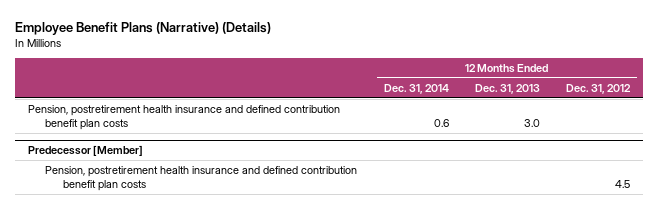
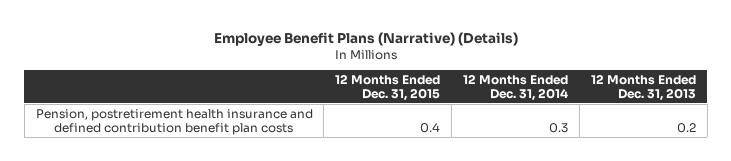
[566,83,632,94] Dec. 31, 2012 -> none
none -> [335,74,441,101] 12 Months Ended Dec. 31, 2015
[27,145,143,157] Predecessor [Member] -> none
[45,165,358,192] Pension, postretirement health insurance and defined contribution benefit plan costs -> none
[433,119,449,128] 0.6 -> [549,122,569,133] 0.3
[523,119,540,128] 3.0 -> [676,122,696,133] 0.2

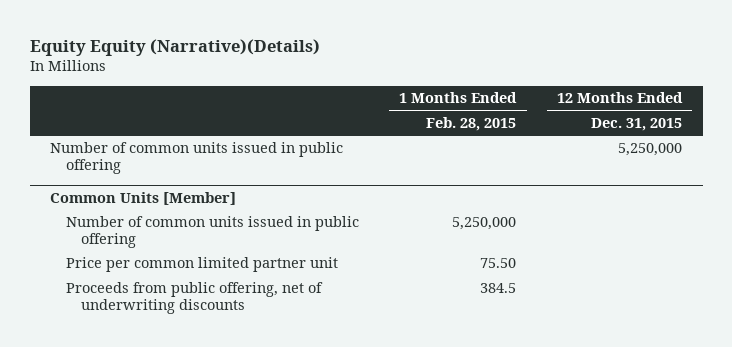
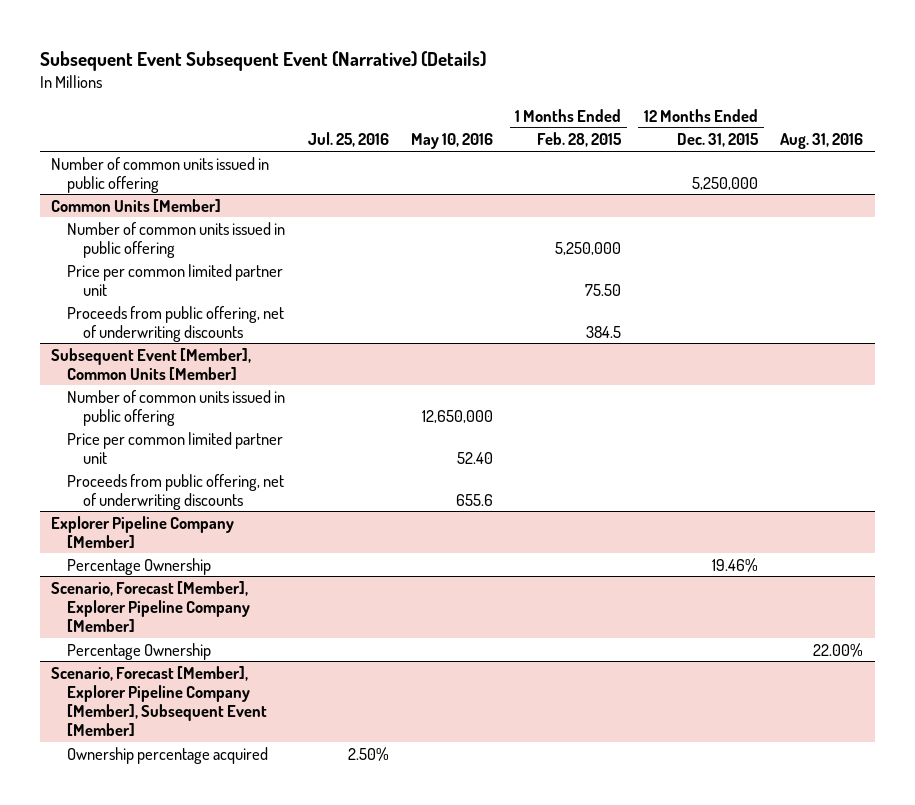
[29,39,320,57] Equity Equity (Narrative)(Details) -> [40,50,487,71] Subsequent Event Subsequent Event (Narrative) (Details)
none -> [307,132,389,148] Jul. 25, 2016
none -> [410,133,493,150] May 10, 2016
none -> [780,133,864,150] Aug. 31, 2016
none -> [51,347,252,380] Subsequent Event [Member], Common Units [Member]
none -> [67,389,286,426] Number of common units issued in public offering
none -> [67,431,284,464] Price per common limited partner unit
none -> [67,473,285,510] Proceeds from public offering, net of underwriting discounts
none -> [51,515,235,548] Explorer Pipeline Company [Member]
none -> [67,557,212,575] Percentage Ownership
none -> [51,580,251,633] Scenario, Forecast [Member], Explorer Pipeline Company [Member]
none -> [67,642,212,660] Percentage Ownership
none -> [51,665,268,737] Scenario, Forecast [Member], Explorer Pipeline Company [Member], Subsequent Event [Member]
none -> [67,746,269,764] Ownership percentage acquired

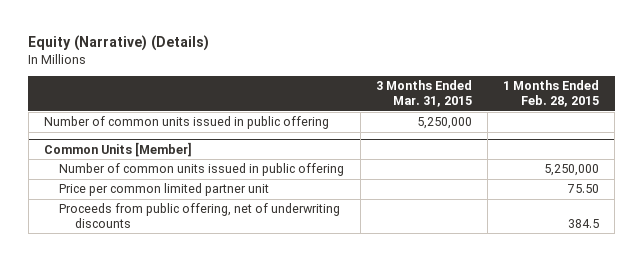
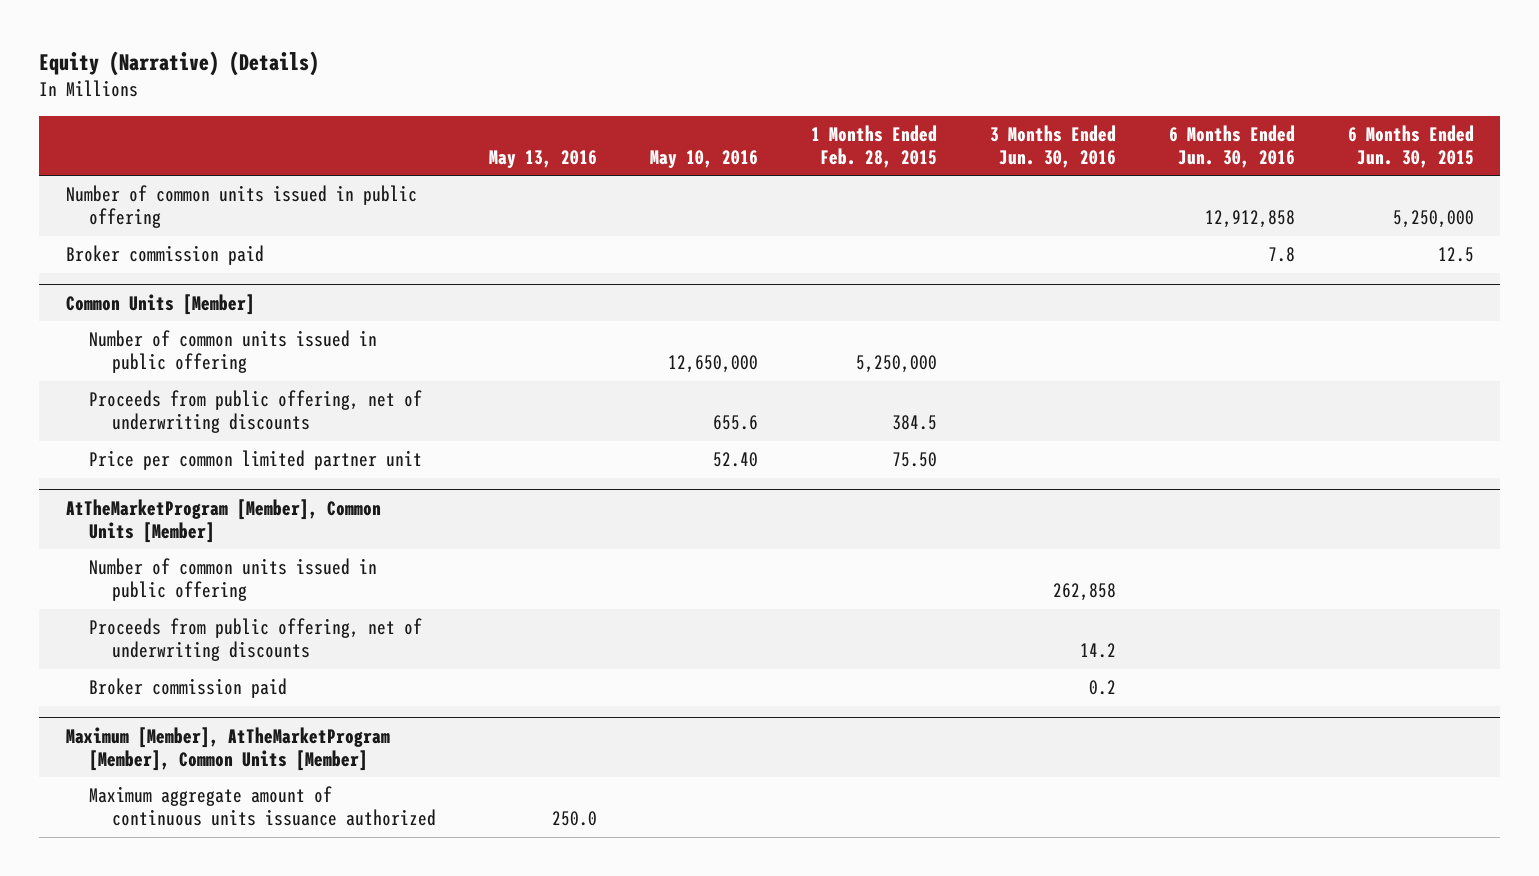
[375,80,472,108] 3 Months Ended Mar. 31, 2015 -> none
none -> [489,150,598,169] May 13, 2016
none -> [650,150,759,169] May 10, 2016
none -> [990,125,1117,169] 3 Months Ended Jun. 30, 2016
none -> [1168,125,1295,169] 6 Months Ended Jun. 30, 2016
none -> [1347,125,1474,169] 6 Months Ended Jun. 30, 2015
none -> [65,245,264,266] Broker commission paid
[59,183,270,197] Price per common limited partner unit -> [89,450,423,471] Price per common limited partner unit
none -> [65,498,381,543] AtTheMarketProgram [Member], Common Units [Member]
none -> [89,558,378,602] Number of common units issued in public offering
none -> [89,618,423,662] Proceeds from public offering, net of underwriting discounts
none -> [89,678,288,699] Broker commission paid
none -> [65,726,390,771] Maximum [Member], AtTheMarketProgram [Member], Common Units [Member]
none -> [89,786,437,827] Maximum aggregate amount of continuous units issuance authorized

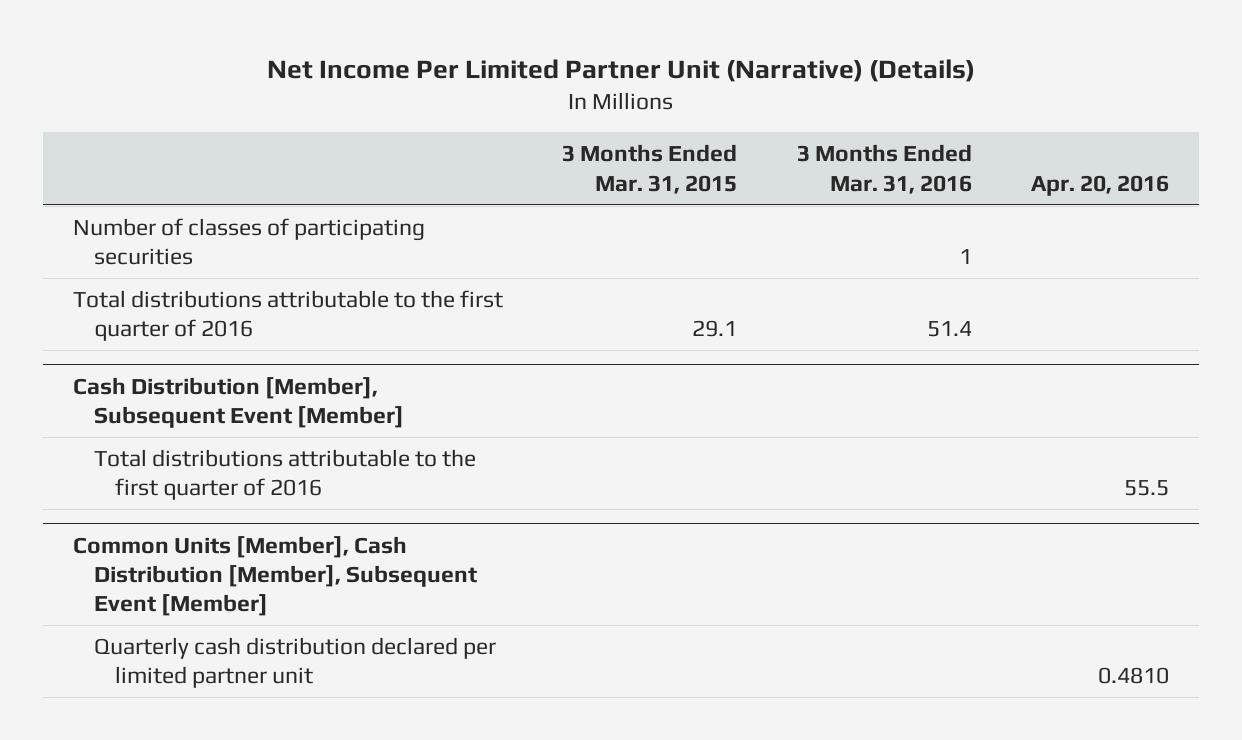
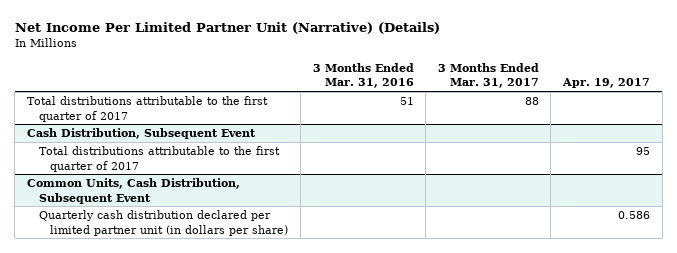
[562,144,738,194] 3 Months Ended Mar. 31, 2015 -> none
[1031,174,1170,196] Apr. 20, 2016 -> none
none -> [437,62,539,89] 3 Months Ended Mar. 31, 2017
none -> [562,78,651,89] Apr. 19, 2017
[72,218,425,266] Number of classes of participating securities -> none
[72,290,503,342] Total distributions attributable to the first quarter of 2016 -> [27,96,269,122] Total distributions attributable to the first quarter of 2017
[926,321,972,338] 51.4 -> [399,97,414,106] 51
[72,376,404,428] Cash Distribution [Member], Subsequent Event [Member] -> [27,128,257,140] Cash Distribution, Subsequent Event
[93,449,476,501] Total distributions attributable to the first quarter of 2016 -> [38,146,280,172] Total distributions attributable to the first quarter of 2017
[72,535,477,617] Common Units [Member], Cash Distribution [Member], Subsequent Event [Member] -> [27,178,241,204] Common Units, Cash Distribution, Subsequent Event
[93,637,496,689] Quarterly cash distribution declared per limited partner unit -> [38,210,289,236] Quarterly cash distribution declared per limited partner unit (in dollars per share)

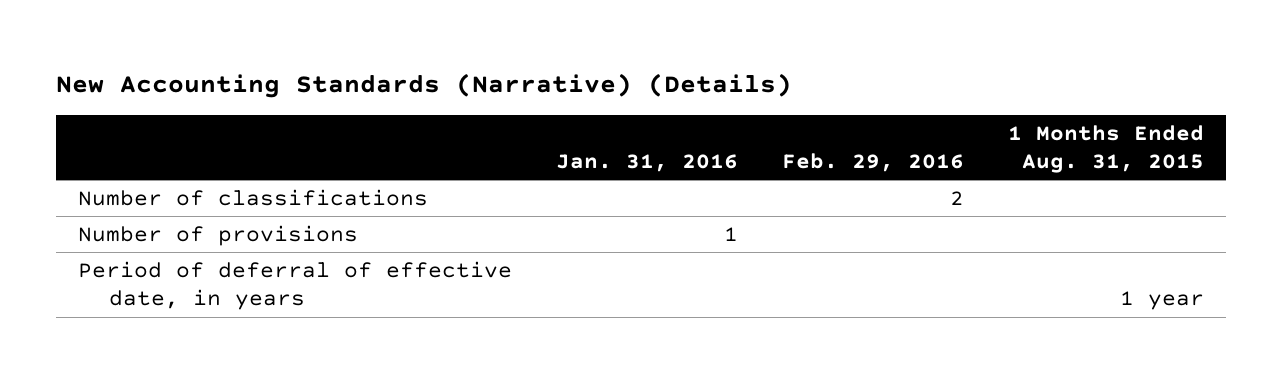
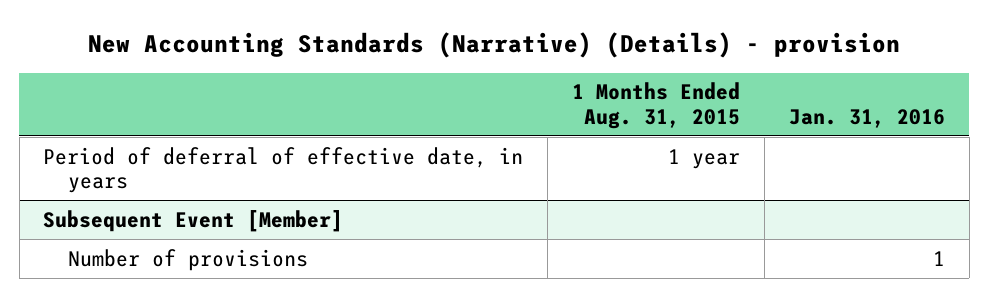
[55,72,792,98] New Accounting Standards (Narrative) (Details) -> [88,31,901,58] New Accounting Standards (Narrative) (Details) - provision
[782,152,965,172] Feb. 29, 2016 -> none
[78,189,429,207] Number of classifications -> none
[78,225,359,247] Number of provisions -> none
none -> [43,209,344,232] Subsequent Event [Member]
none -> [67,248,308,271] Number of provisions

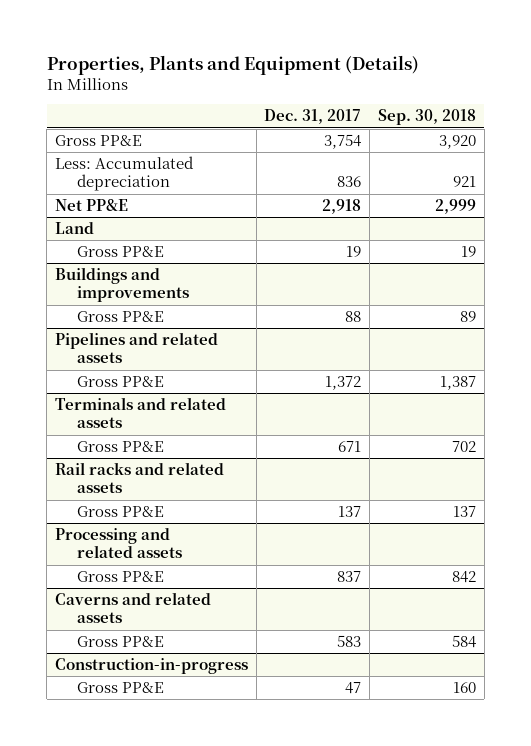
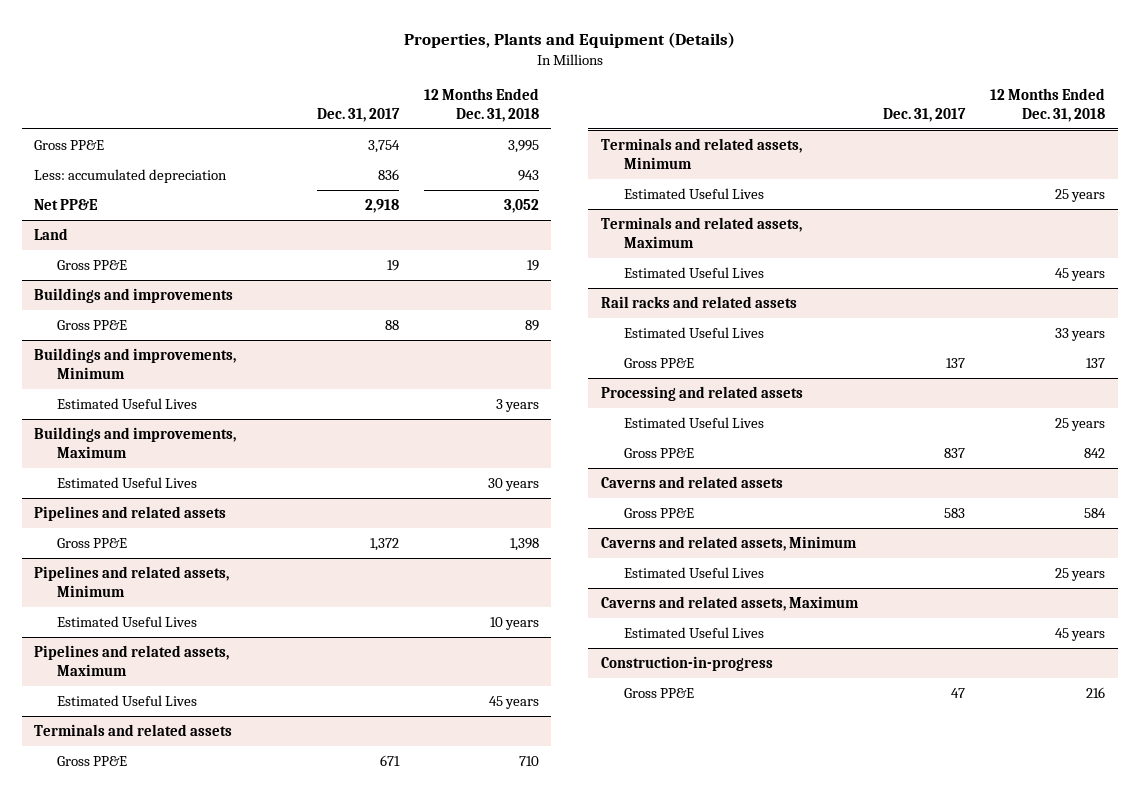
[377,109,476,126] Sep. 30, 2018 -> none
none -> [423,87,539,123] 12 Months Ended Dec. 31, 2018
[54,156,194,192] Less: Accumulated depreciation -> [34,169,228,184] Less: accumulated depreciation
none -> [34,348,237,380] Buildings and improvements, Minimum
none -> [57,398,198,410] Estimated Useful Lives
none -> [34,427,237,459] Buildings and improvements, Maximum
none -> [57,477,198,489] Estimated Useful Lives
none -> [34,566,230,598] Pipelines and related assets, Minimum
none -> [57,616,198,628] Estimated Useful Lives
none -> [34,645,230,677] Pipelines and related assets, Maximum
none -> [57,695,198,707] Estimated Useful Lives
none -> [600,138,802,170] Terminals and related assets, Minimum
none -> [623,188,764,200] Estimated Useful Lives
none -> [600,217,802,249] Terminals and related assets, Maximum
none -> [623,267,764,279] Estimated Useful Lives
none -> [623,327,764,339] Estimated Useful Lives
none -> [623,417,764,429] Estimated Useful Lives
none -> [600,536,857,552] Caverns and related assets, Minimum
none -> [623,567,764,579] Estimated Useful Lives
none -> [600,596,859,612] Caverns and related assets, Maximum
none -> [623,627,764,639] Estimated Useful Lives

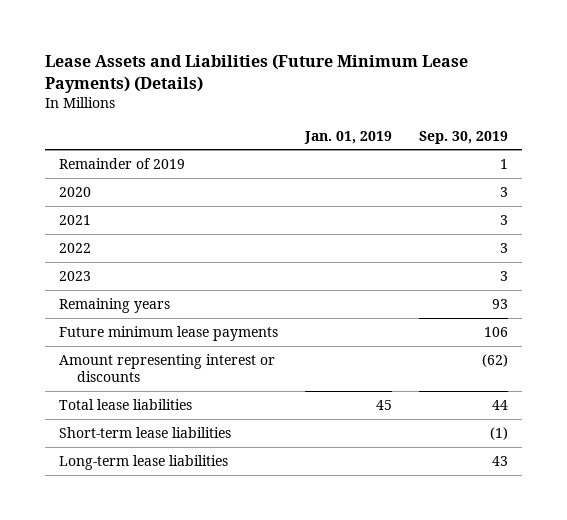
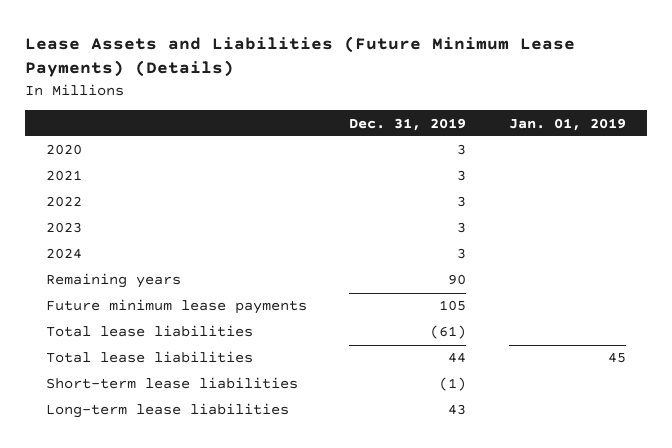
[419,130,509,144] Sep. 30, 2019 -> none
none -> [349,117,467,131] Dec. 31, 2019
[58,157,185,169] Remainder of 2019 -> none
none -> [45,248,82,260] 2024
[58,353,275,382] Amount representing interest or discounts -> [45,325,253,338] Total lease liabilities

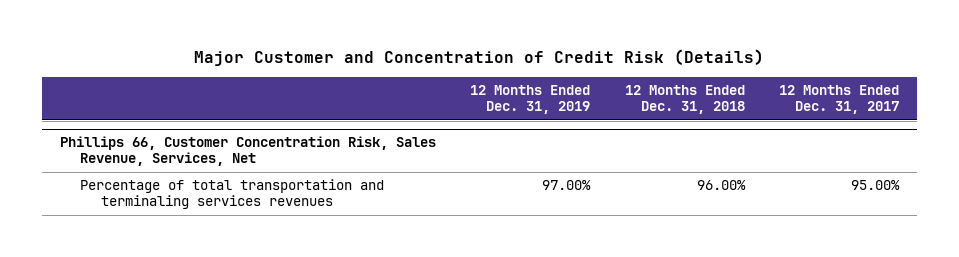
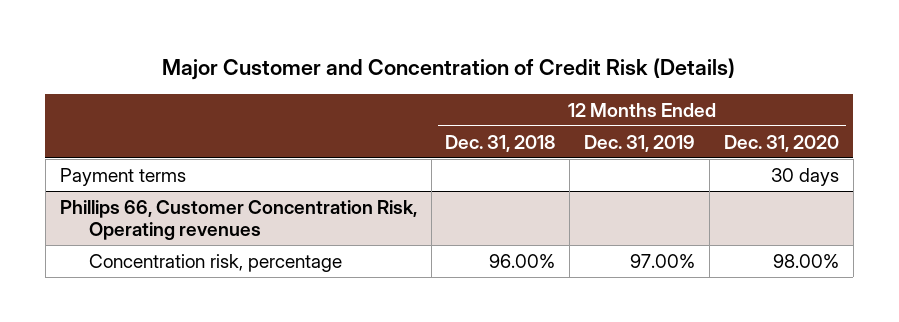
[779,85,900,115] 12 Months Ended Dec. 31, 2017 -> none
none -> [723,134,839,152] Dec. 31, 2020
[59,136,436,167] Phillips 66, Customer Concentration Risk, Sales Revenue, Services, Net -> none
[80,179,385,210] Percentage of total transportation and terminaling services revenues -> none
none -> [59,167,186,186] Payment terms
none -> [59,199,417,240] Phillips 66, Customer Concentration Risk, Operating revenues
none -> [88,253,342,272] Concentration risk, percentage

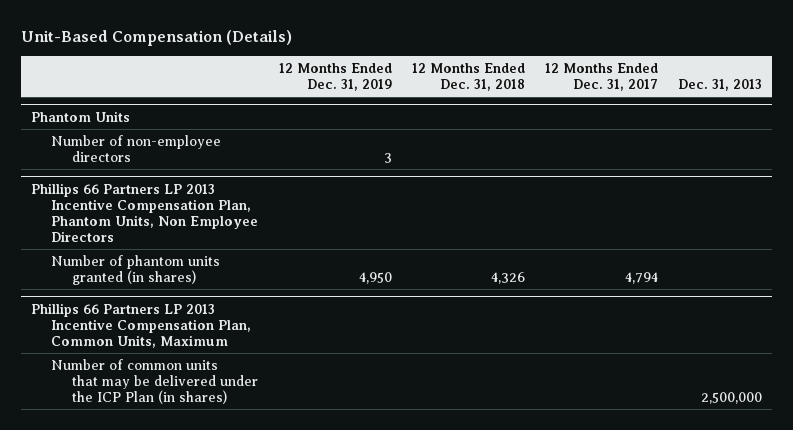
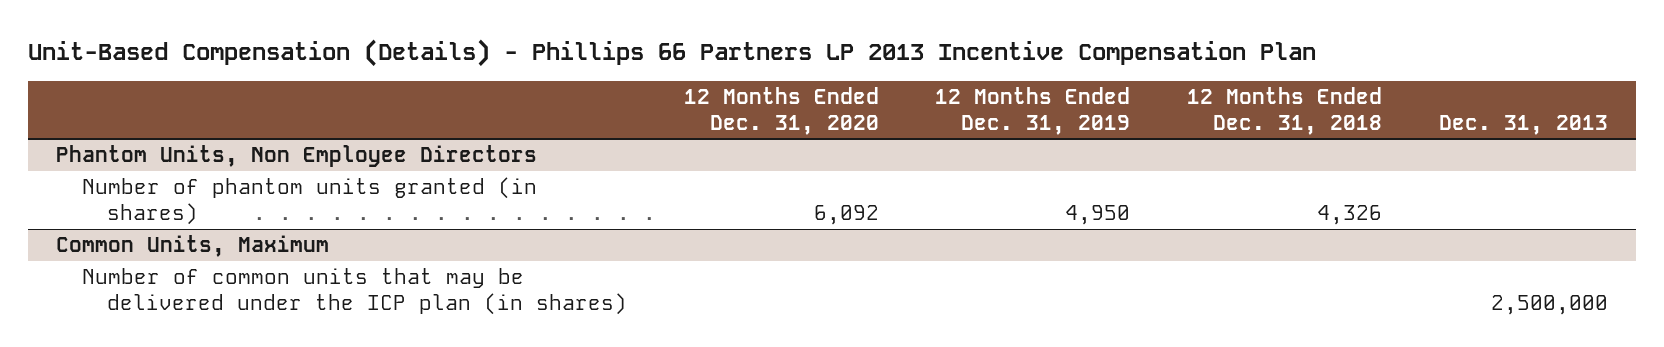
[20,30,292,47] Unit-Based Compensation (Details) -> [28,38,1317,67] Unit-Based Compensation (Details) - Phillips 66 Partners LP 2013 Incentive Compensation Plan
[545,62,659,91] 12 Months Ended Dec. 31, 2017 -> none
none -> [683,86,879,135] 12 Months Ended Dec. 31, 2020
[31,110,131,122] Phantom Units -> none
[51,134,222,162] Number of non-employee directors -> none
[31,182,259,242] Phillips 66 Partners LP 2013 Incentive Compensation Plan, Phantom Units, Non Employee Directors -> [56,144,538,167] Phantom Units, Non Employee Directors
[31,302,252,348] Phillips 66 Partners LP 2013 Incentive Compensation Plan, Common Units, Maximum -> [56,234,330,257] Common Units, Maximum
[51,358,258,404] Number of common units that may be delivered under the ICP Plan (in shares) -> [81,267,628,316] Number of common units that may be delivered under the ICP plan (in shares)

